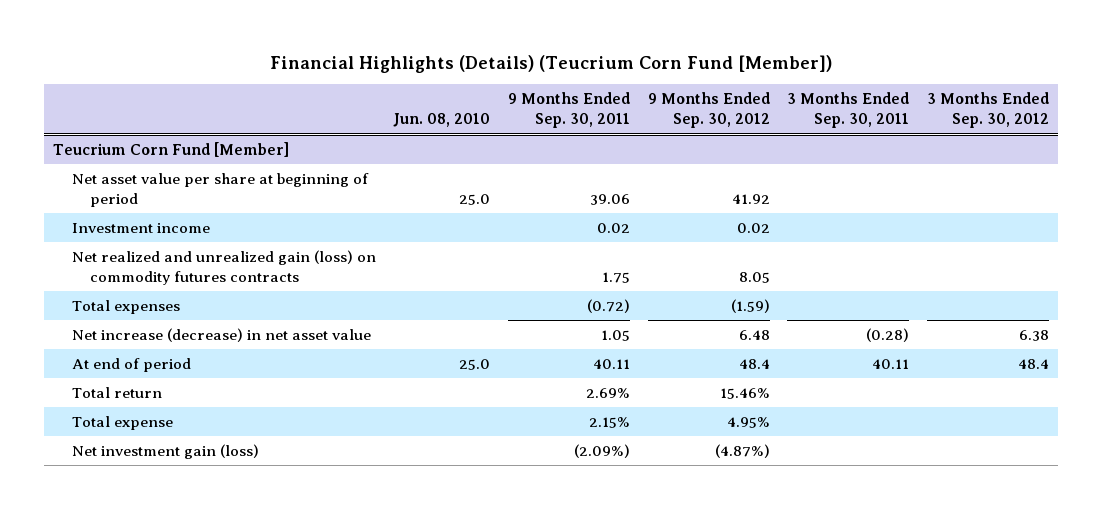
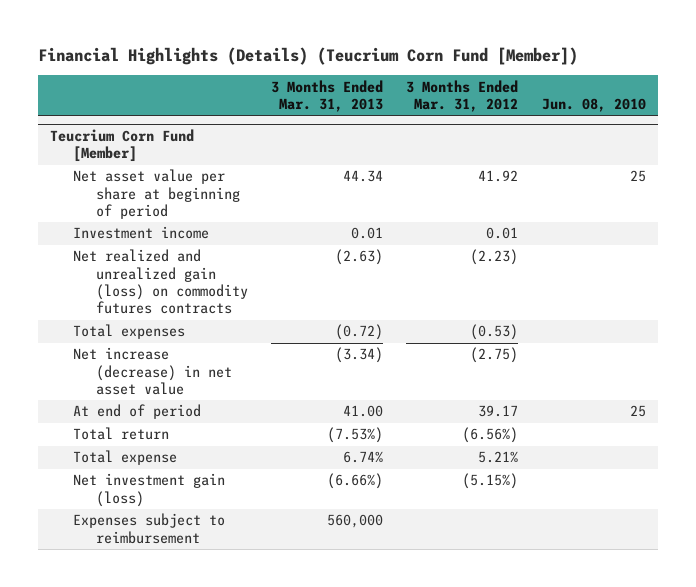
[507,92,630,129] 9 Months Ended Sep. 30, 2011 -> none
[647,92,770,129] 9 Months Ended Sep. 30, 2012 -> none
[787,92,910,129] 3 Months Ended Sep. 30, 2011 -> none
[926,92,1049,129] 3 Months Ended Sep. 30, 2012 -> none
none -> [271,79,384,112] 3 Months Ended Mar. 31, 2013
none -> [406,79,519,112] 3 Months Ended Mar. 31, 2012
[459,194,491,206] 25.0 -> [629,170,646,183] 25
[459,359,491,371] 25.0 -> [629,405,646,418] 25
none -> [72,513,225,544] Expenses subject to reimbursement

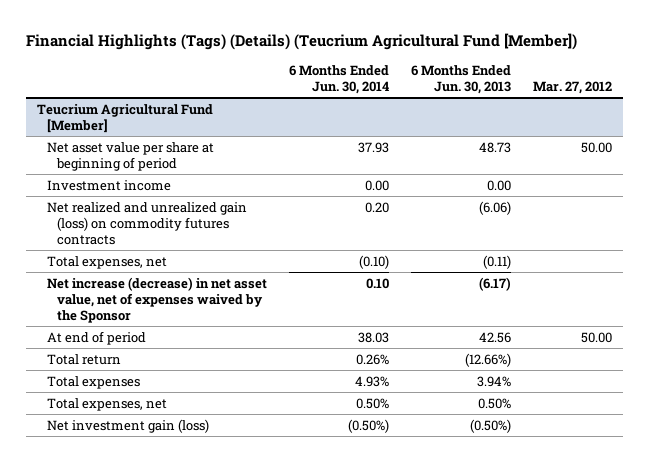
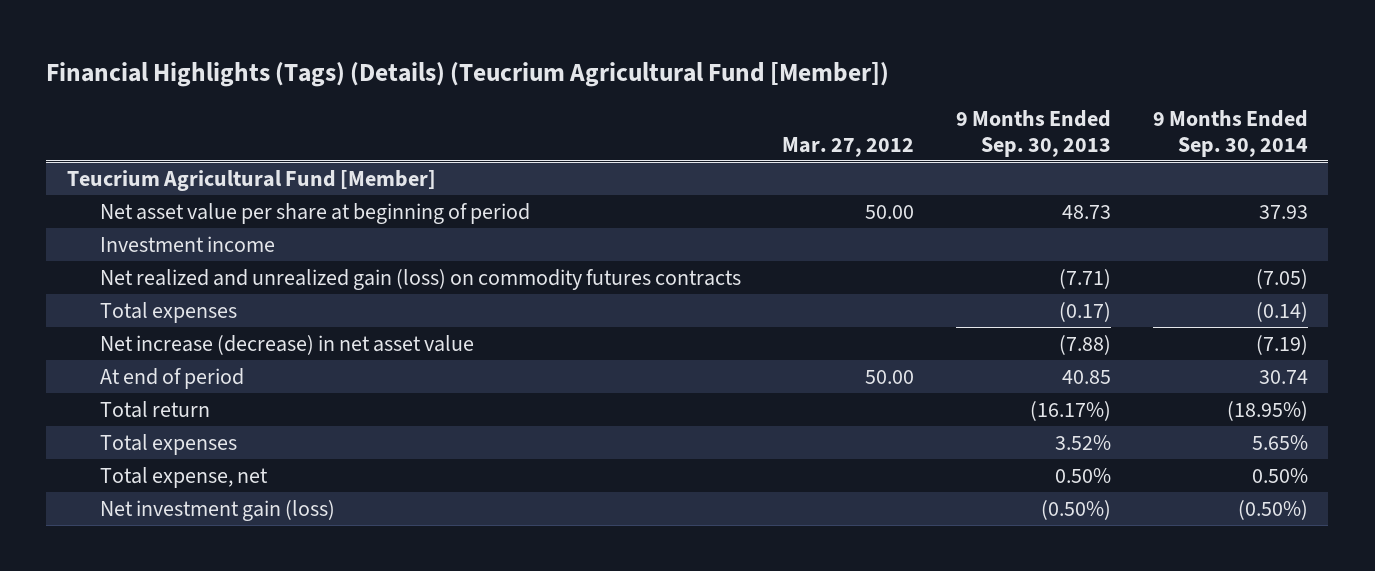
[288,65,389,95] 6 Months Ended Jun. 30, 2014 -> none
[410,65,511,95] 6 Months Ended Jun. 30, 2013 -> none
none -> [955,110,1111,157] 9 Months Ended Sep. 30, 2013
none -> [1152,110,1308,157] 9 Months Ended Sep. 30, 2014
[47,255,168,269] Total expenses, net -> [99,301,237,323] Total expenses
[47,276,268,323] Net increase (decrease) in net asset value, net of expenses waived by the Sponsor -> [99,334,474,355] Net increase (decrease) in net asset value
[47,397,168,411] Total expenses, net -> [99,466,268,488] Total expense, net

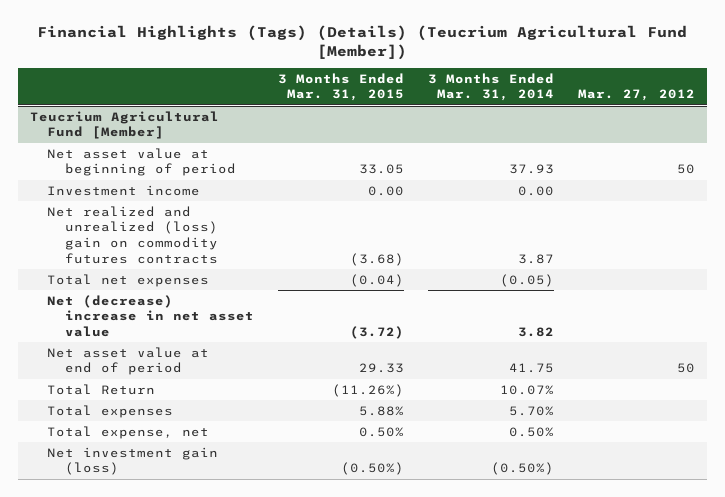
[955,110,1111,157] 9 Months Ended Sep. 30, 2013 -> none
[1152,110,1308,157] 9 Months Ended Sep. 30, 2014 -> none
none -> [277,72,404,102] 3 Months Ended Mar. 31, 2015
none -> [427,72,554,102] 3 Months Ended Mar. 31, 2014
[99,202,530,224] Net asset value per share at beginning of period -> [47,147,236,177] Net asset value at beginning of period
[865,204,915,219] 50.00 -> [676,164,695,175] 50
[99,268,741,290] Net realized and unrealized gain (loss) on commodity futures contracts -> [47,205,218,264] Net realized and unrealized (loss) gain on commodity futures contracts
[99,301,237,323] Total expenses -> [47,273,210,287] Total net expenses
[99,334,474,355] Net increase (decrease) in net asset value -> [47,294,254,338] Net (decrease) increase in net asset value
[99,367,244,389] At end of period -> [47,346,210,376] Net asset value at end of period
[865,369,915,384] 50.00 -> [676,363,695,374] 50
[99,400,210,418] Total return -> [47,383,156,395] Total Return

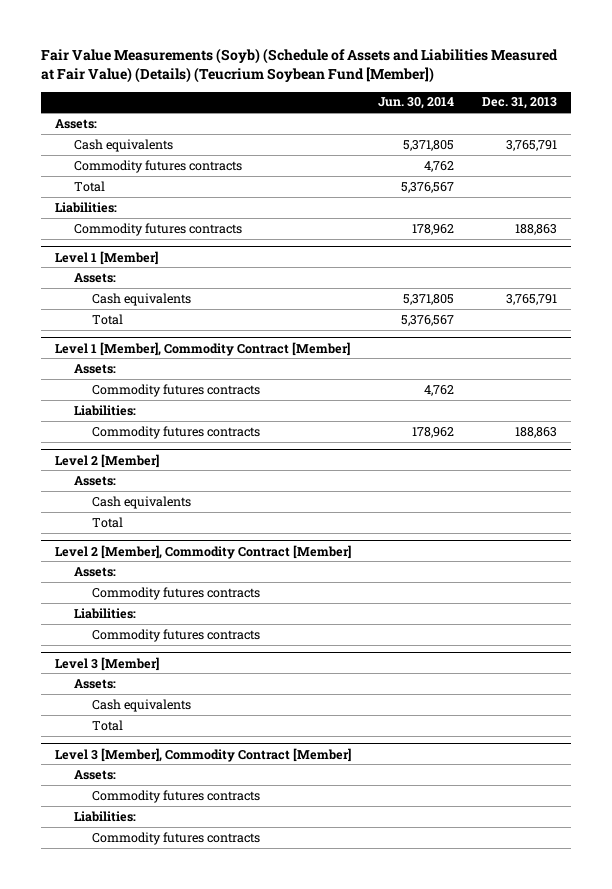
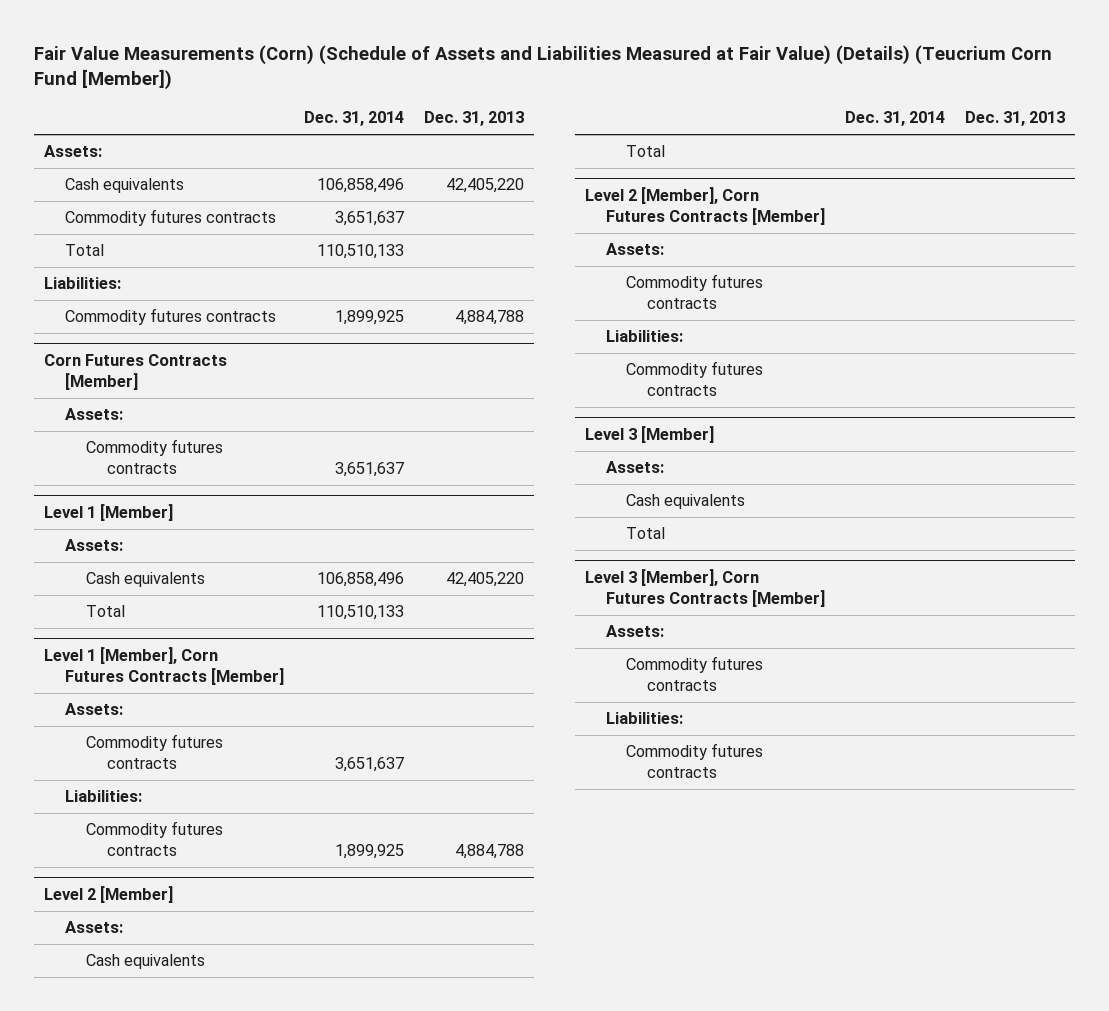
[40,47,558,84] Fair Value Measurements (Soyb) (Schedule of Assets and Liabilities Measured at Fair Value) (Details) (Teucrium Soybean Fund [Member]) -> [34,44,1053,90] Fair Value Measurements (Corn) (Schedule of Assets and Liabilities Measured at Fair Value) (Details) (Teucrium Corn Fund [Member])
[378,97,455,110] Jun. 30, 2014 -> none
none -> [304,111,405,127] Dec. 31, 2014
[506,139,558,151] 3,765,791 -> [446,178,525,194] 42,405,220
[515,223,558,235] 188,863 -> [455,310,525,326] 4,884,788
none -> [44,353,228,391] Corn Futures Contracts [Member]
none -> [65,408,124,421] Assets:
none -> [85,439,223,475] Commodity futures contracts
[506,293,558,305] 3,765,791 -> [446,572,525,588] 42,405,220
[54,341,350,356] Level 1 [Member], Commodity Contract [Member] -> [44,646,285,686] Level 1 [Member], Corn Futures Contracts [Member]
[515,426,558,438] 188,863 -> [455,844,525,860] 4,884,788
[54,544,351,559] Level 2 [Member], Commodity Contract [Member] -> [584,186,825,226] Level 2 [Member], Corn Futures Contracts [Member]
[54,747,351,762] Level 3 [Member], Commodity Contract [Member] -> [584,568,825,608] Level 3 [Member], Corn Futures Contracts [Member]

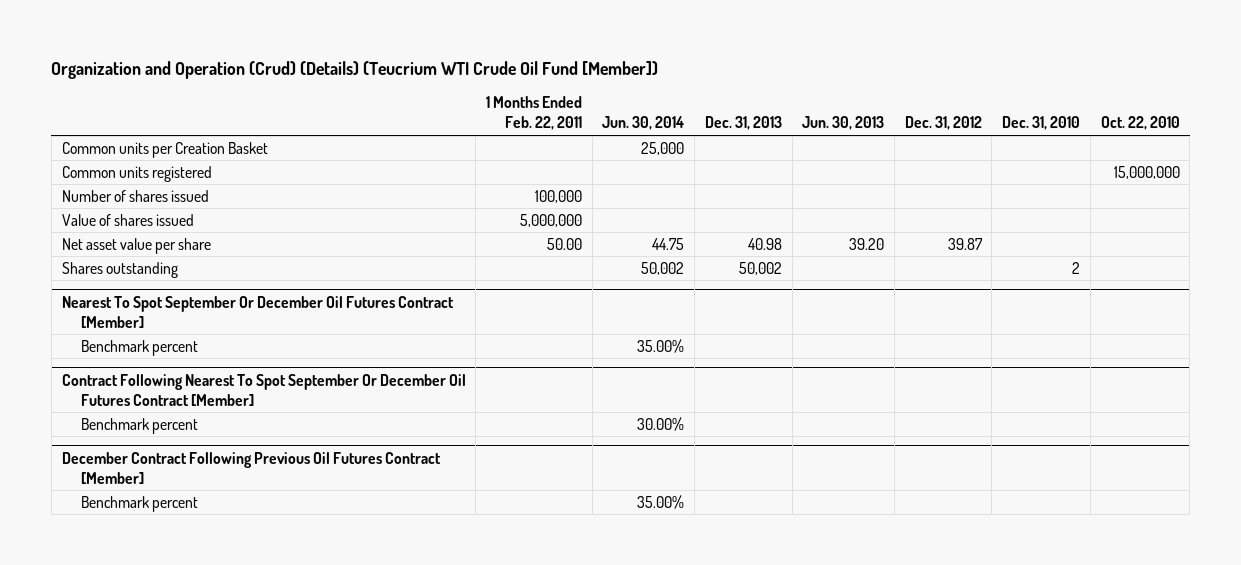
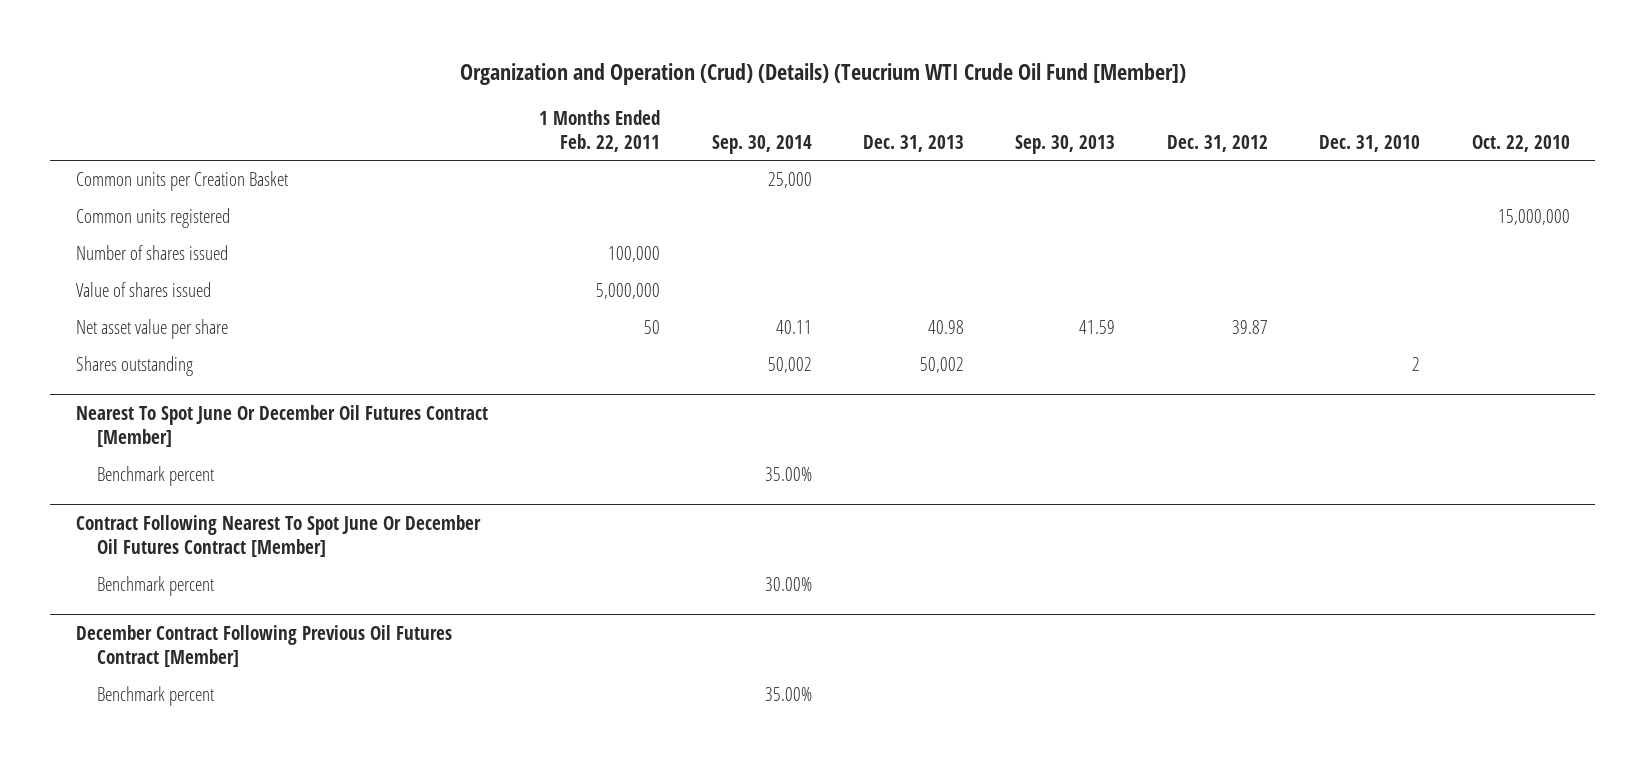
[602,116,685,131] Jun. 30, 2014 -> none
[802,116,885,131] Jun. 30, 2013 -> none
none -> [711,134,812,154] Sep. 30, 2014
none -> [1015,134,1116,154] Sep. 30, 2013
[547,237,583,250] 50.00 -> [644,320,661,335] 50
[61,295,454,328] Nearest To Spot September Or December Oil Futures Contract [Member] -> [76,405,489,448] Nearest To Spot June Or December Oil Futures Contract [Member]
[61,373,466,406] Contract Following Nearest To Spot September Or December Oil Futures Contract [Member] -> [76,515,482,558] Contract Following Nearest To Spot June Or December Oil Futures Contract [Member]

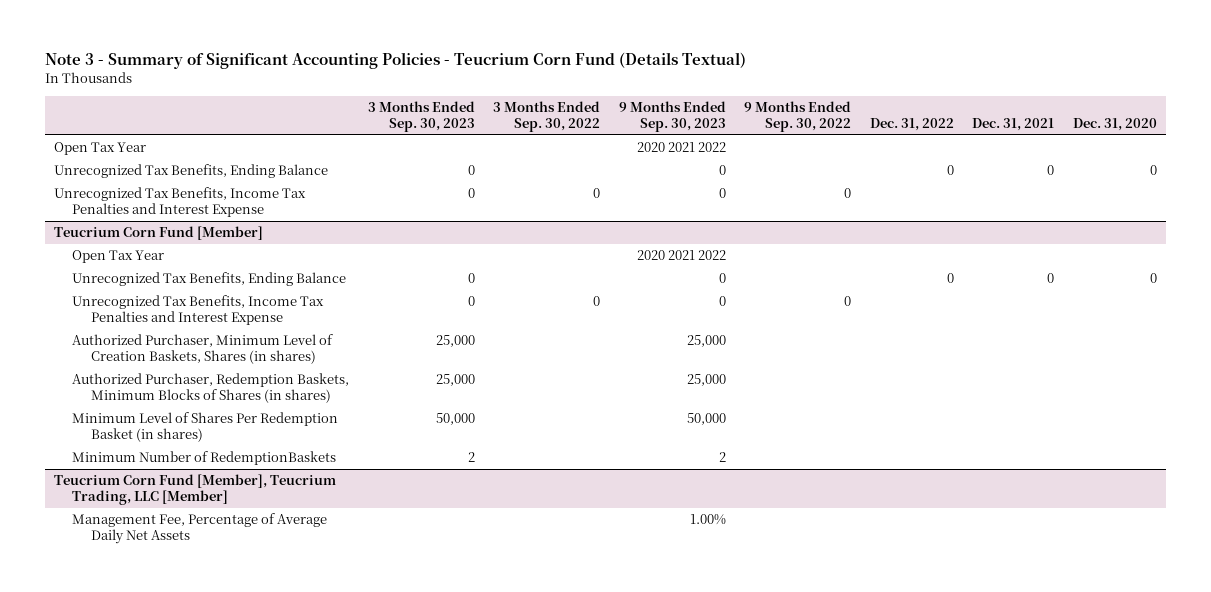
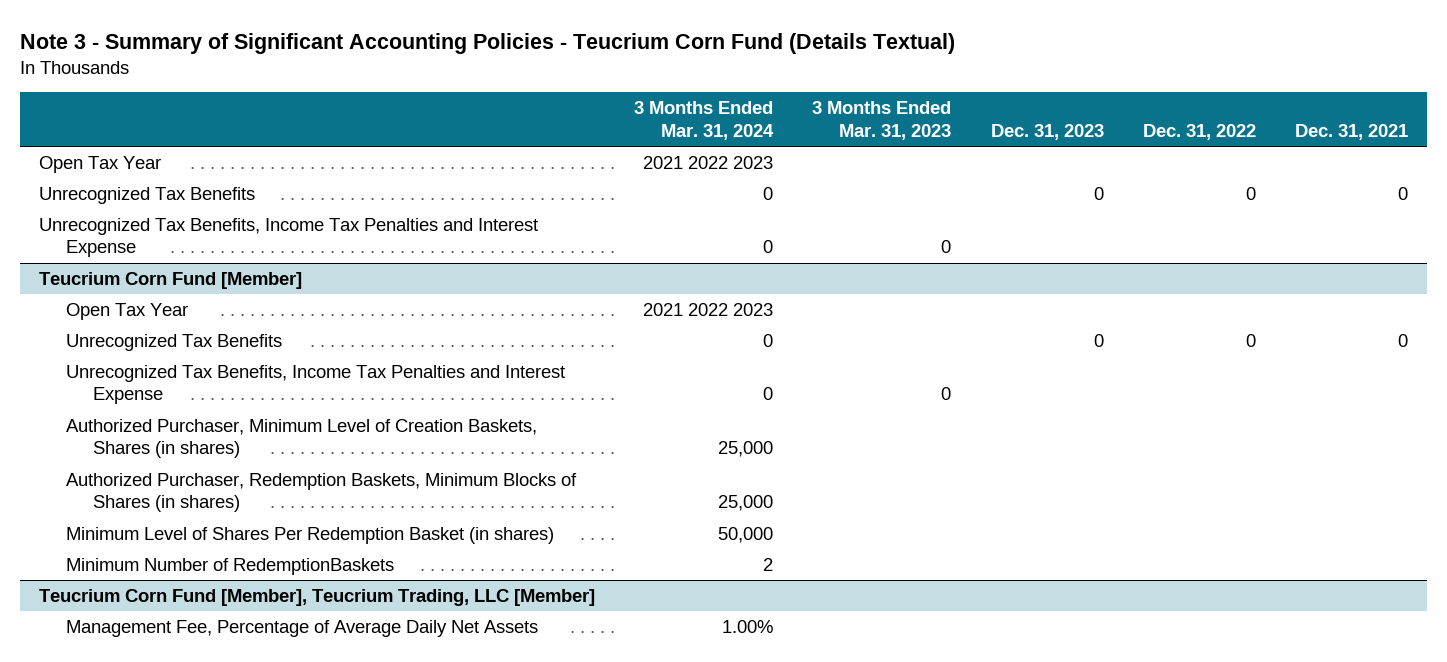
[367,101,475,133] 3 Months Ended Sep. 30, 2023 -> none
[493,101,601,133] 3 Months Ended Sep. 30, 2022 -> none
[618,101,726,133] 9 Months Ended Sep. 30, 2023 -> none
[744,101,852,133] 9 Months Ended Sep. 30, 2022 -> none
[1072,118,1157,132] Dec. 31, 2020 -> none
none -> [634,101,775,140] 3 Months Ended Mar. 31, 2024
none -> [812,101,952,140] 3 Months Ended Mar. 31, 2023
none -> [990,123,1104,140] Dec. 31, 2023
[54,164,329,179] Unrecognized Tax Benefits, Ending Balance -> [39,187,256,205] Unrecognized Tax Benefits
[72,272,347,287] Unrecognized Tax Benefits, Ending Balance -> [66,334,283,352] Unrecognized Tax Benefits

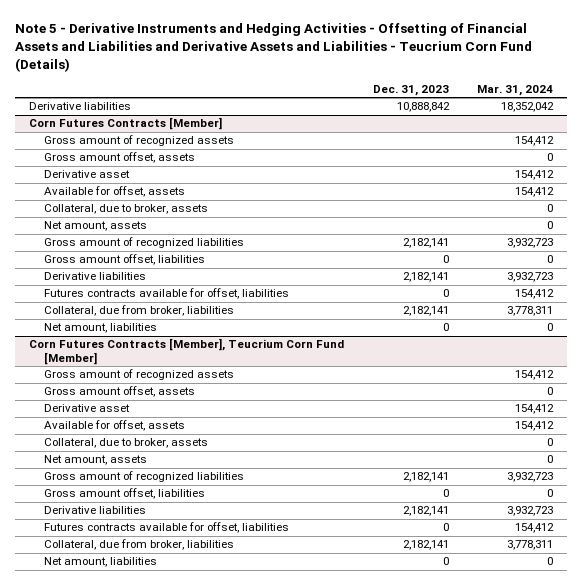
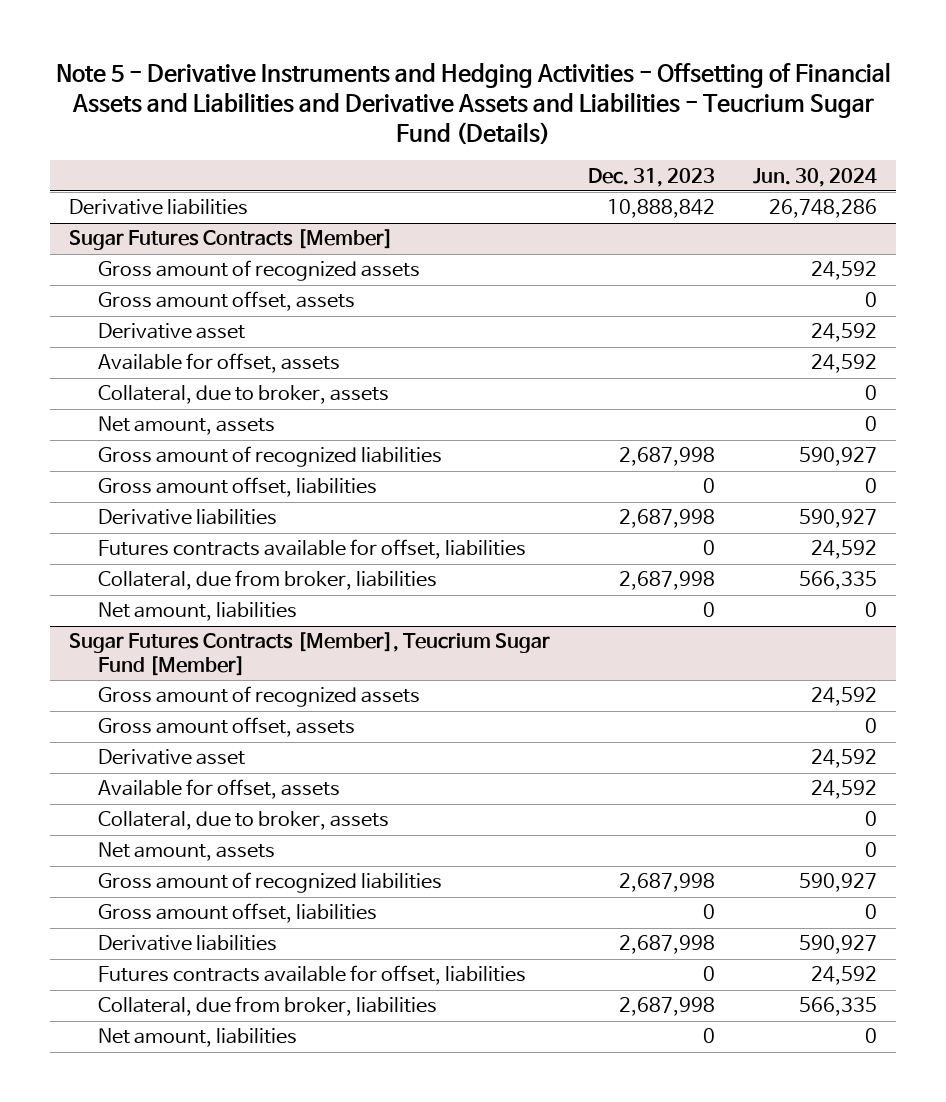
[15,23,533,72] Note 5 - Derivative Instruments and Hedging Activities - Offsetting of Financial Assets and Liabilities and Derivative Assets and Liabilities - Teucrium Corn Fund (Details) -> [56,61,892,145] Note 5 - Derivative Instruments and Hedging Activities - Offsetting of Financial Assets and Liabilities and Derivative Assets and Liabilities - Teucrium Sugar Fund (Details)
[476,84,553,96] Mar. 31, 2024 -> none
none -> [753,167,878,187] Jun. 30, 2024
[29,117,223,131] Corn Futures Contracts [Member] -> none
[44,135,235,147] Gross amount of recognized assets -> none
[44,152,196,164] Gross amount offset, assets -> none
[44,170,131,179] Derivative asset -> none
[44,186,186,198] Available for offset, assets -> none
[44,204,209,215] Collateral, due to broker, assets -> none
[44,221,148,232] Net amount, assets -> none
[44,237,245,249] Gross amount of recognized liabilities -> none
[44,254,206,266] Gross amount offset, liabilities -> none
[44,272,147,281] Derivative liabilities -> none
[44,288,290,300] Futures contracts available for offset, liabilities -> none
[44,305,235,317] Collateral, due from broker, liabilities -> none
[44,323,158,334] Net amount, liabilities -> none
none -> [69,229,394,251] Sugar Futures Contracts [Member]
none -> [98,260,421,282] Gross amount of recognized assets
none -> [98,291,356,312] Gross amount offset, assets
none -> [98,323,246,340] Derivative asset
none -> [98,353,341,374] Available for offset, assets
none -> [98,385,390,405] Collateral, due to broker, assets
none -> [98,416,276,436] Net amount, assets
none -> [98,446,443,468] Gross amount of recognized liabilities
none -> [98,477,378,498] Gross amount offset, liabilities
none -> [98,509,278,526] Derivative liabilities
none -> [98,539,527,560] Futures contracts available for offset, liabilities
none -> [98,570,438,591] Collateral, due from broker, liabilities
none -> [98,602,298,622] Net amount, liabilities
[29,338,345,365] Corn Futures Contracts [Member], Teucrium Corn Fund [Member] -> [69,632,551,676] Sugar Futures Contracts [Member], Teucrium Sugar Fund [Member]
[402,472,449,483] 2,182,141 -> [619,873,716,893] 2,687,998
[402,506,449,517] 2,182,141 -> [619,935,716,955] 2,687,998
[402,540,449,551] 2,182,141 -> [619,997,716,1017] 2,687,998

